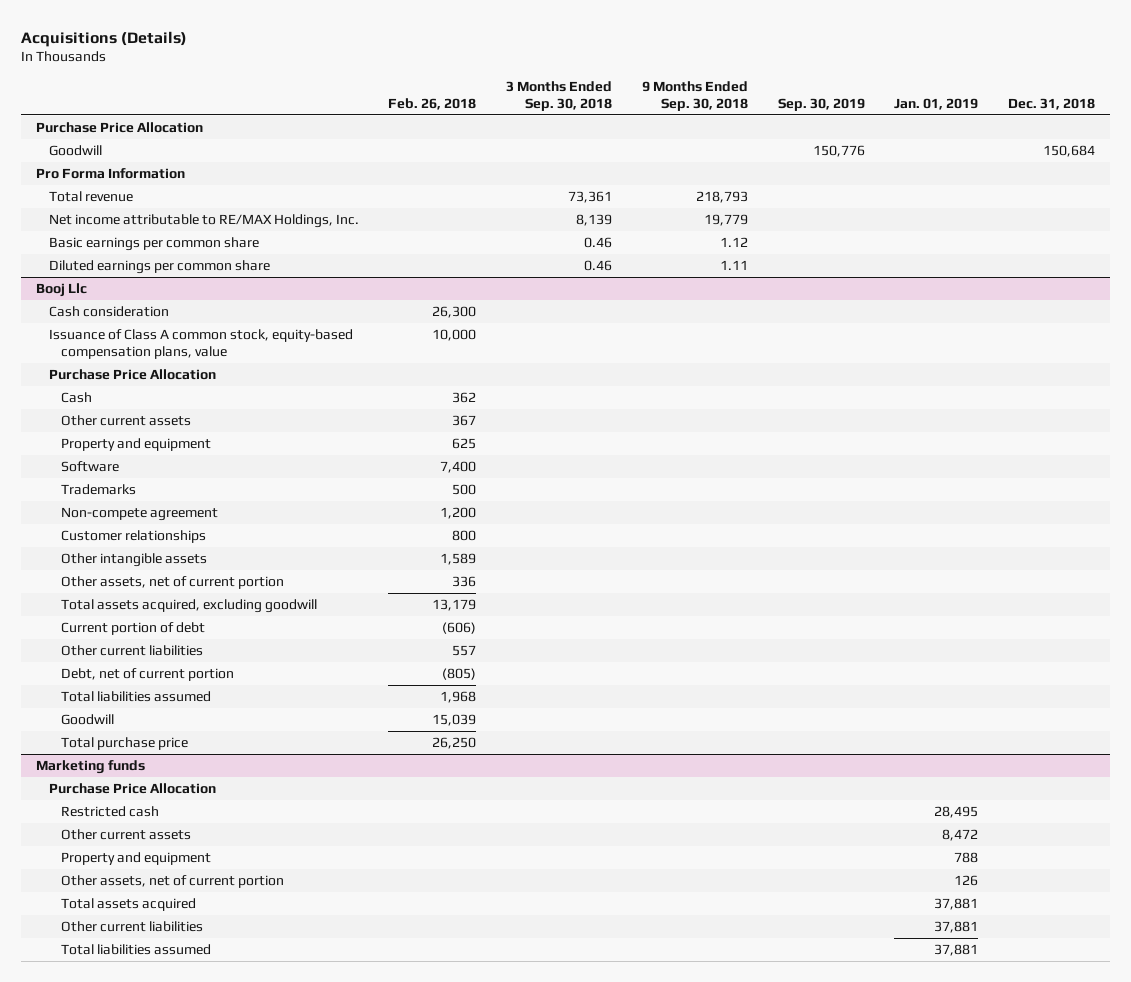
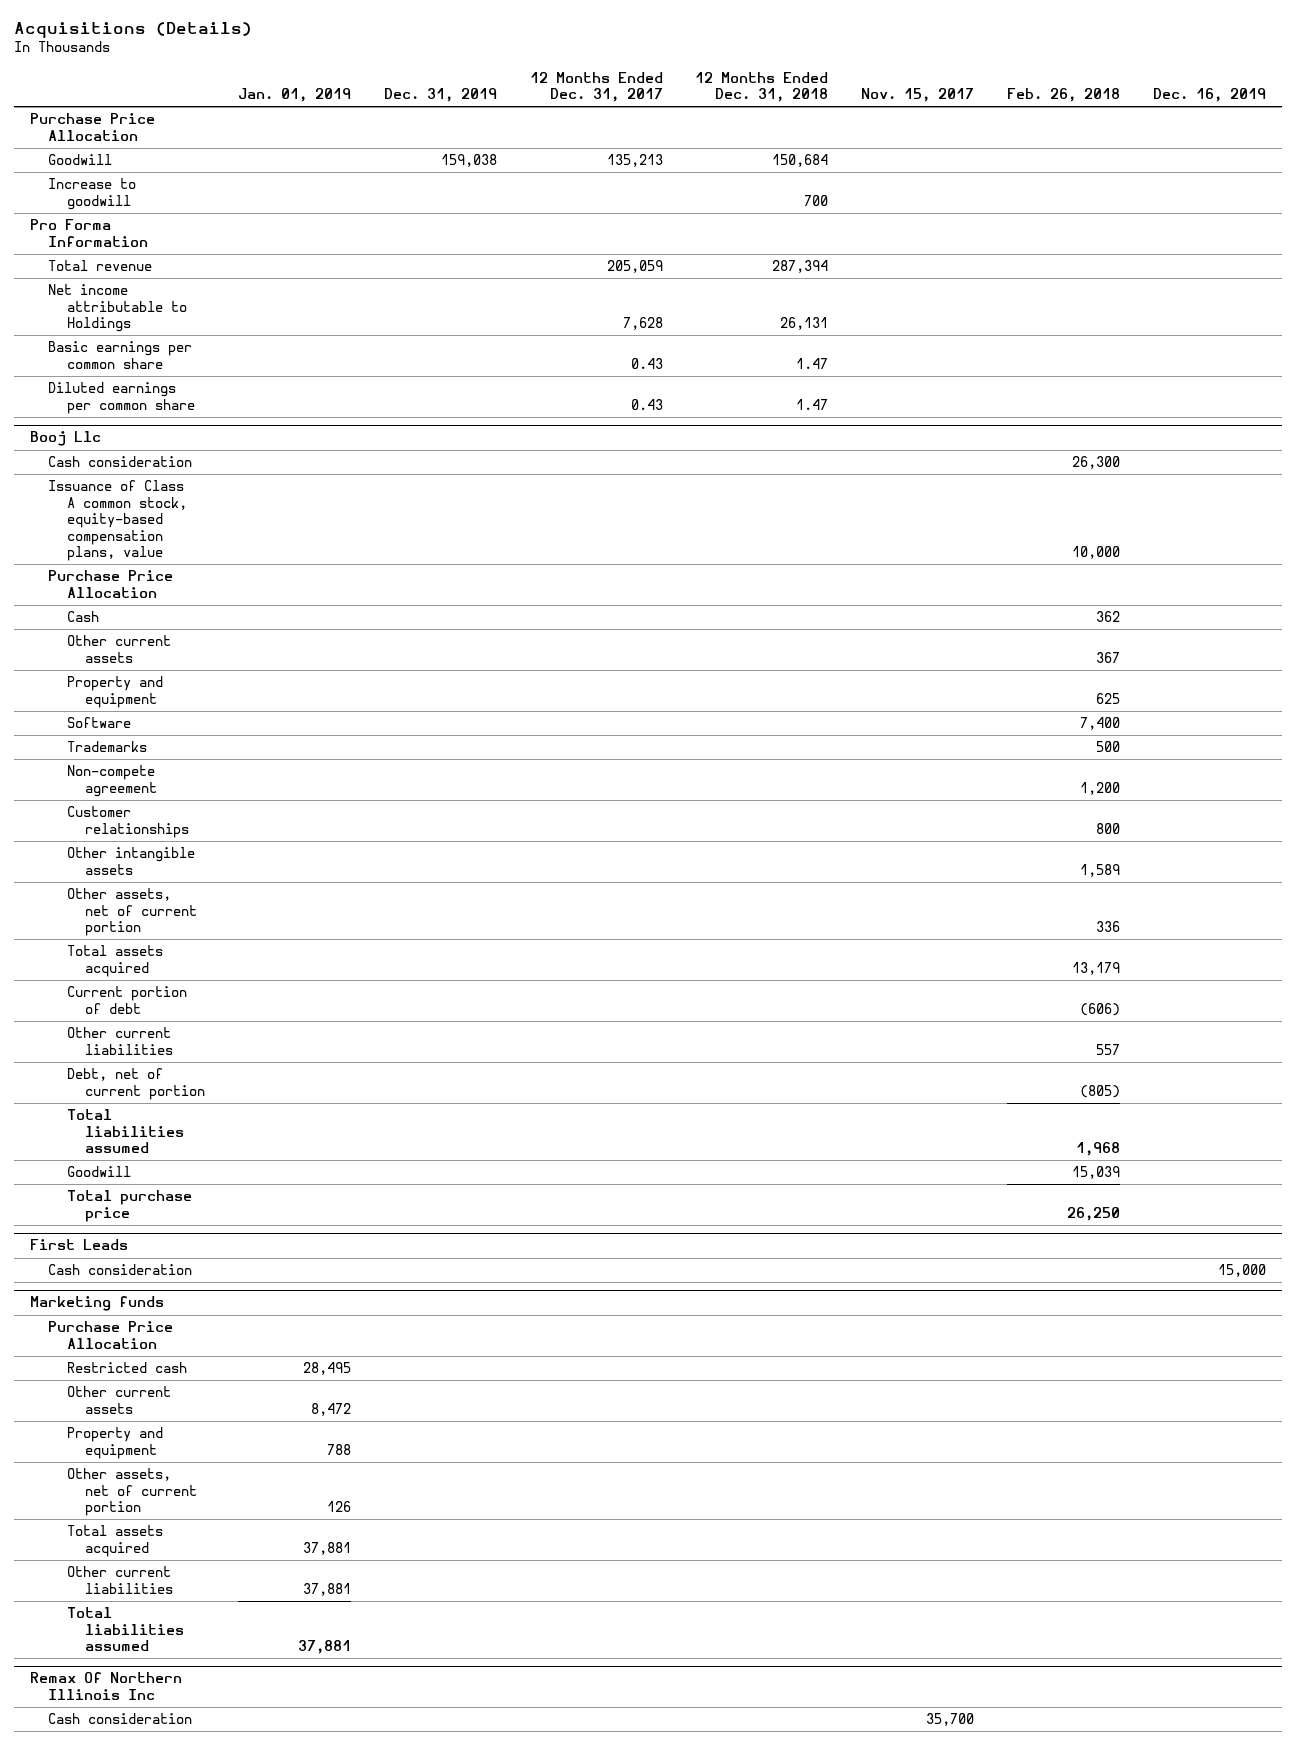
[506,81,613,112] 3 Months Ended Sep. 30, 2018 -> none
[641,81,748,112] 9 Months Ended Sep. 30, 2018 -> none
[777,98,865,112] Sep. 30, 2019 -> none
[1008,98,1096,111] Dec. 31, 2018 -> none
none -> [383,88,497,103] Dec. 31, 2019
none -> [529,71,663,103] 12 Months Ended Dec. 31, 2017
none -> [695,71,829,103] 12 Months Ended Dec. 31, 2018
none -> [861,88,975,103] Nov. 15, 2017
none -> [1152,88,1266,103] Dec. 16, 2019
none -> [48,178,137,210] Increase to goodwill
[48,213,359,228] Net income attributable to RE/MAX Holdings, Inc. -> [48,284,187,333] Net income attributable to Holdings
[61,598,318,613] Total assets acquired, excluding goodwill -> [66,945,163,977] Total assets acquired
none -> [29,1239,128,1251] First Leads
none -> [48,1264,193,1276] Cash consideration
none -> [29,1672,182,1700] Remax Of Northern Illinois Inc
none -> [48,1713,193,1725] Cash consideration

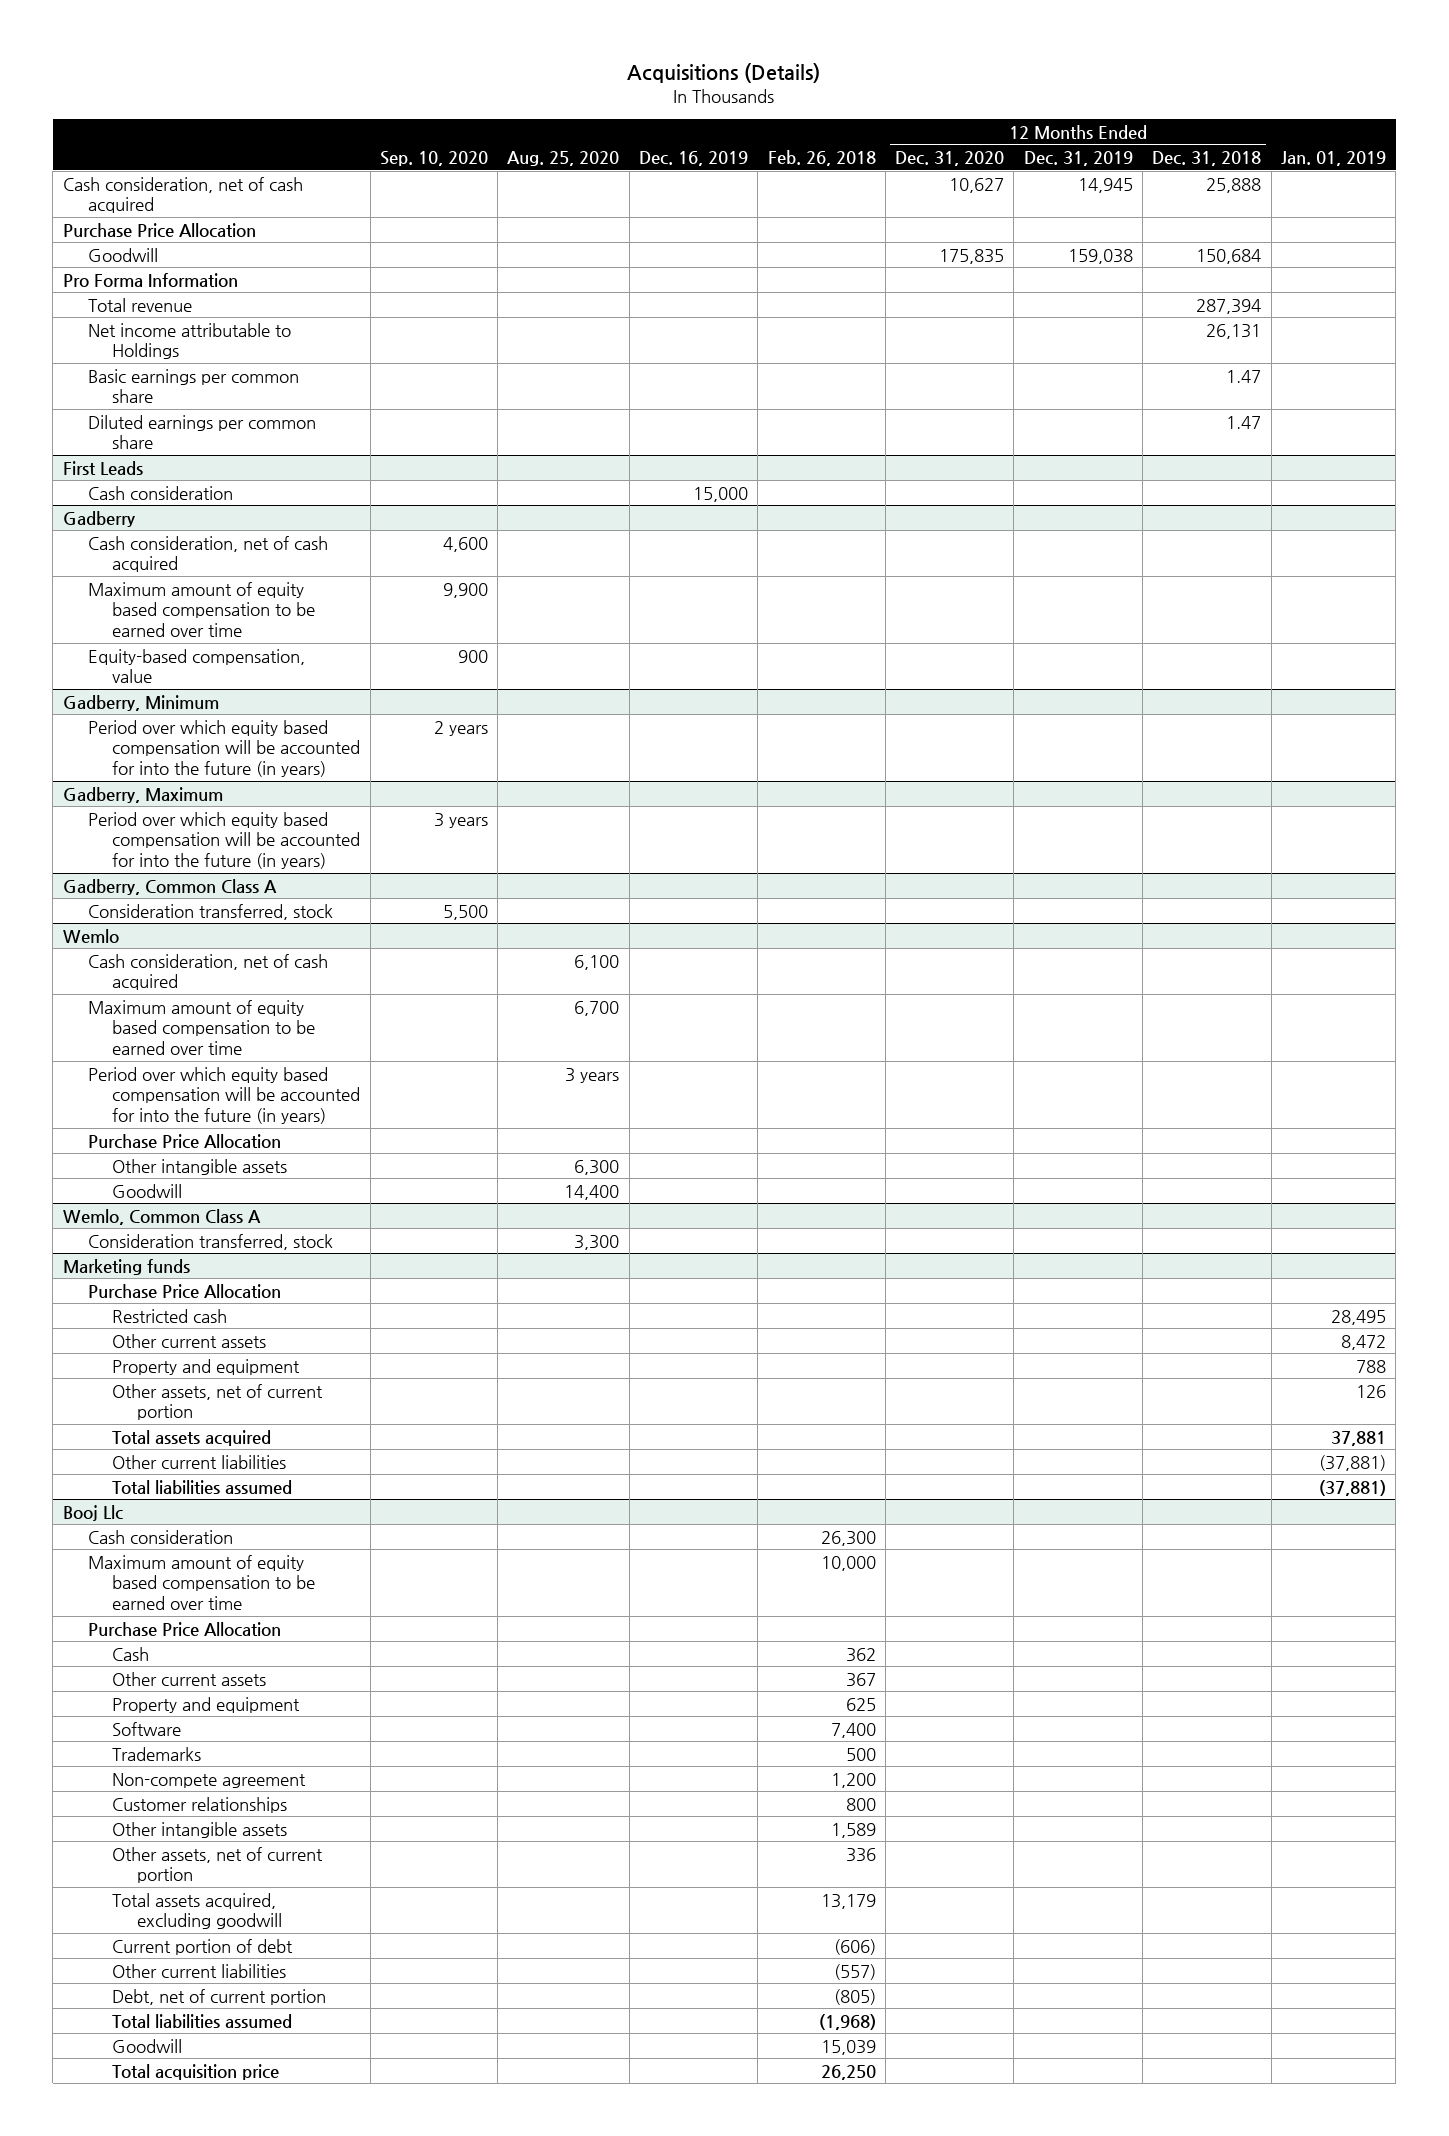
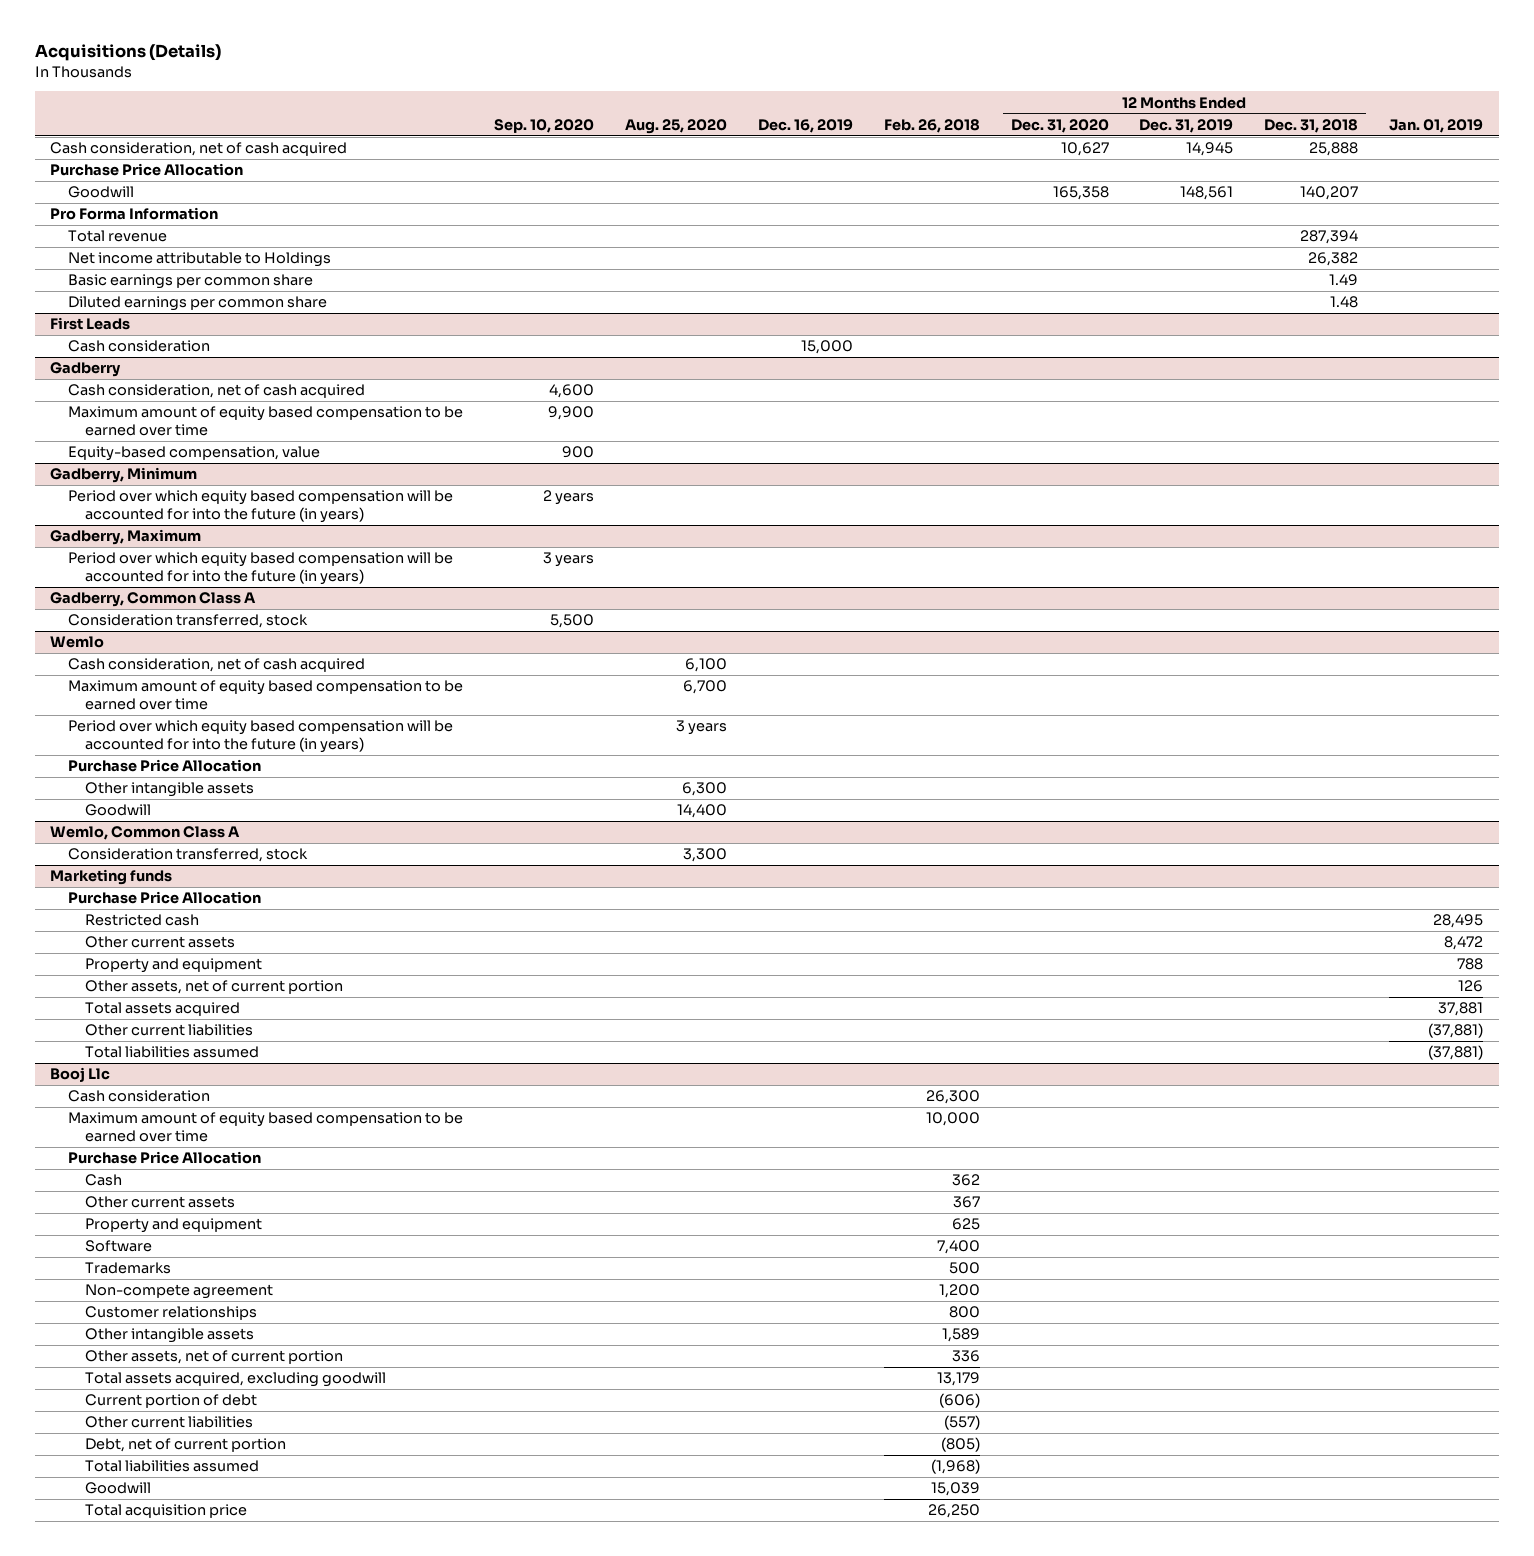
[939,248,1005,264] 175,835 -> [1052,186,1109,201] 165,358
[1067,248,1133,264] 159,038 -> [1180,186,1234,201] 148,561
[1196,248,1262,264] 150,684 -> [1300,186,1359,201] 140,207
[1206,323,1262,339] 26,131 -> [1308,252,1359,267] 26,382
[1226,369,1262,383] 1.47 -> [1329,274,1359,287] 1.49
[1226,415,1262,429] 1.47 -> [1330,296,1359,309] 1.48

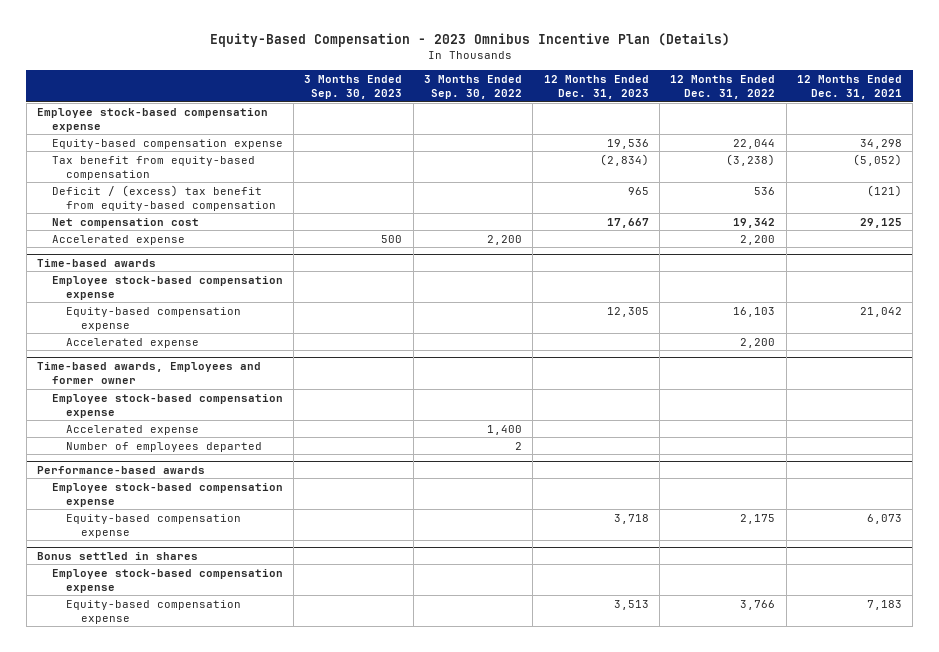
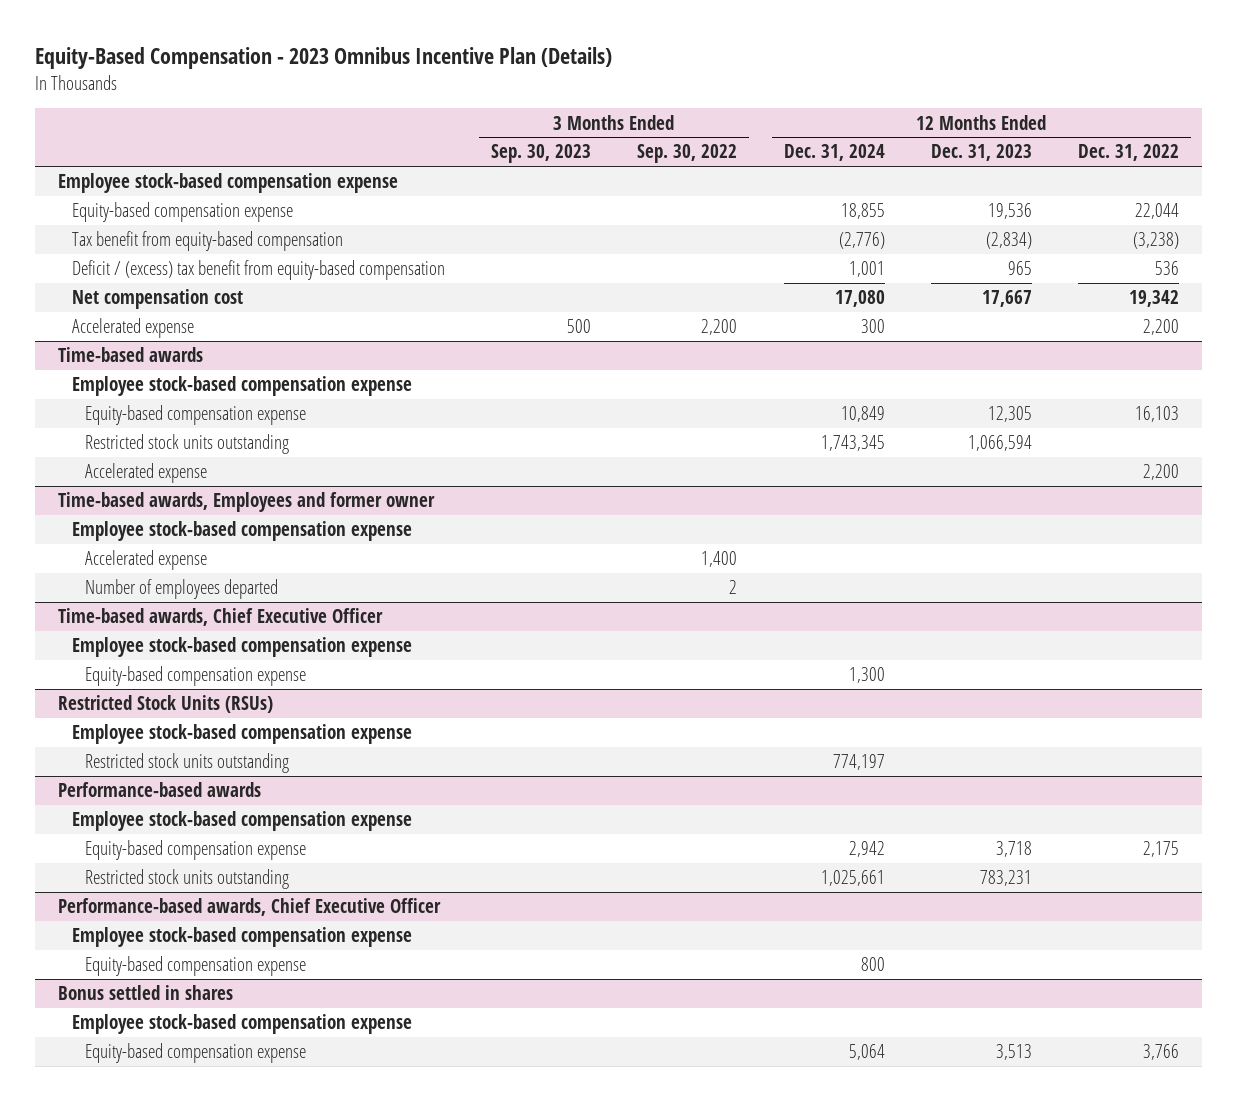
[797,74,903,100] 12 Months Ended Dec. 31, 2021 -> none
none -> [783,144,885,162] Dec. 31, 2024
none -> [85,434,290,455] Restricted stock units outstanding
none -> [58,608,384,627] Time-based awards, Chief Executive Officer
none -> [71,637,412,658] Employee stock-based compensation expense
none -> [85,666,307,687] Equity-based compensation expense
none -> [58,695,274,714] Restricted Stock Units (RSUs)
none -> [71,724,412,745] Employee stock-based compensation expense
none -> [85,753,290,774] Restricted stock units outstanding
none -> [85,869,290,890] Restricted stock units outstanding
none -> [58,898,442,917] Performance-based awards, Chief Executive Officer
none -> [71,927,412,948] Employee stock-based compensation expense
none -> [85,956,307,977] Equity-based compensation expense

